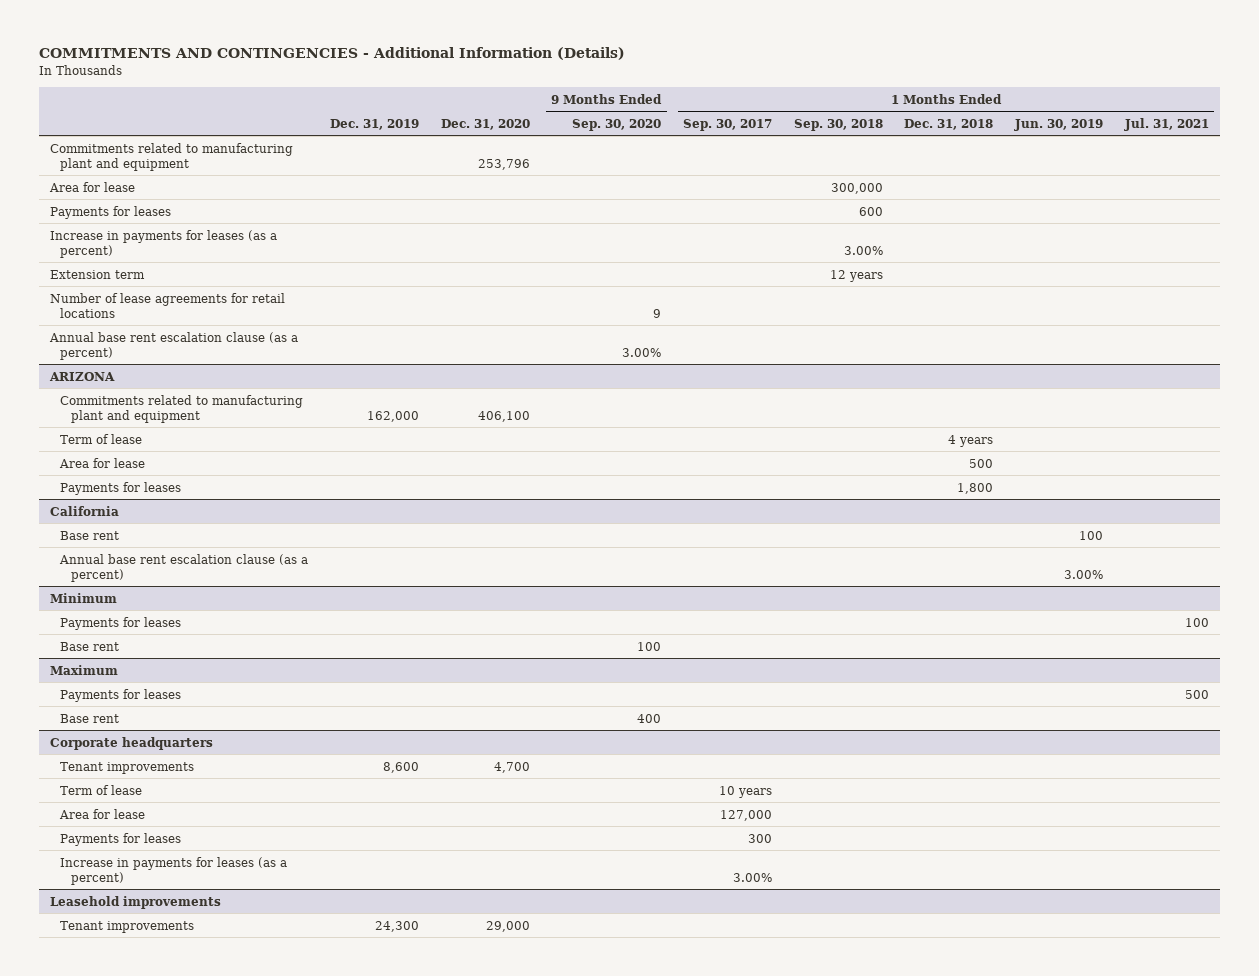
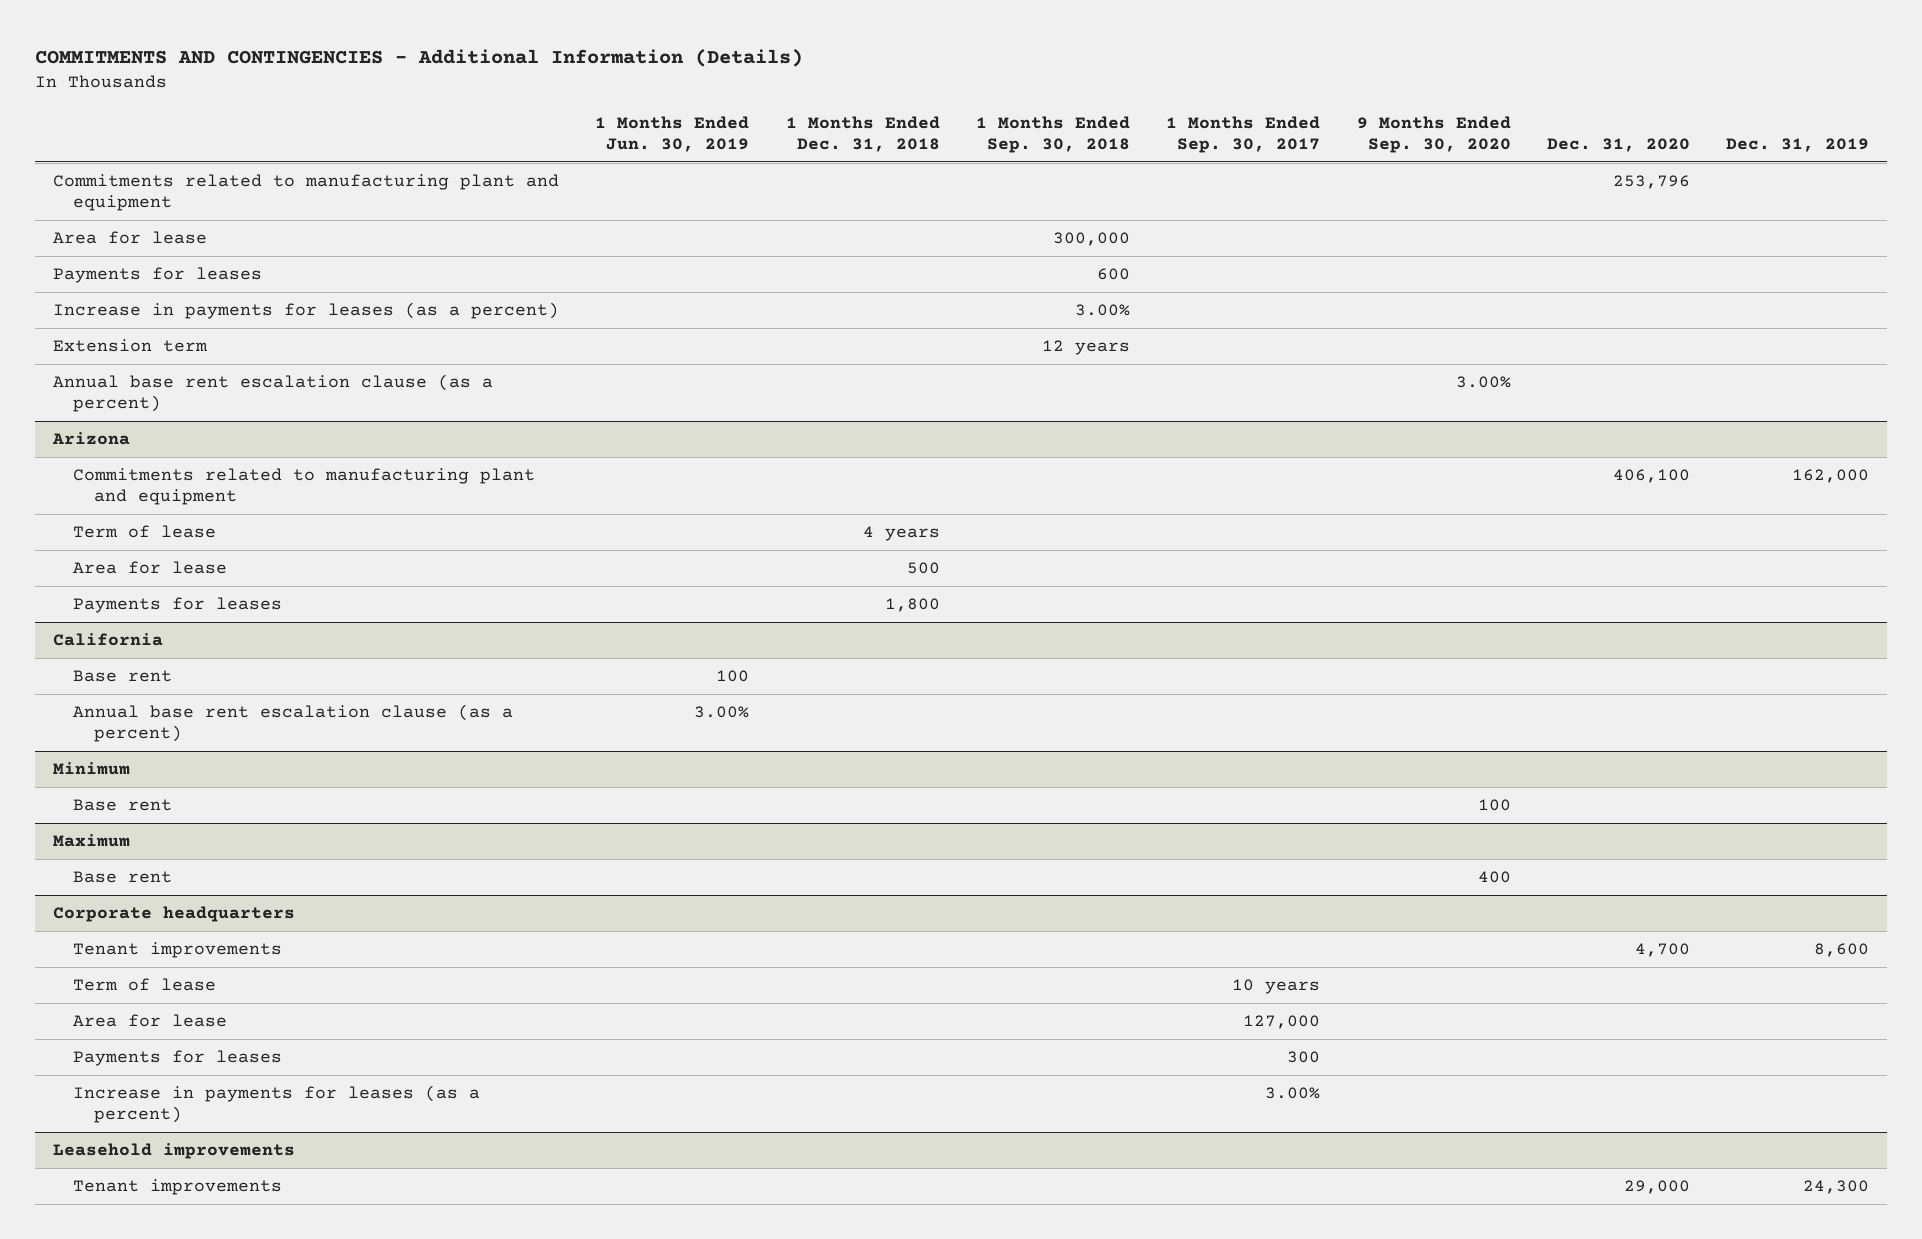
[1123,117,1209,131] Jul. 31, 2021 -> none
[50,292,286,318] Number of lease agreements for retail locations -> none
[49,371,116,381] ARIZONA -> [51,431,130,445] Arizona
[60,616,182,630] Payments for leases -> none
[60,688,182,702] Payments for leases -> none

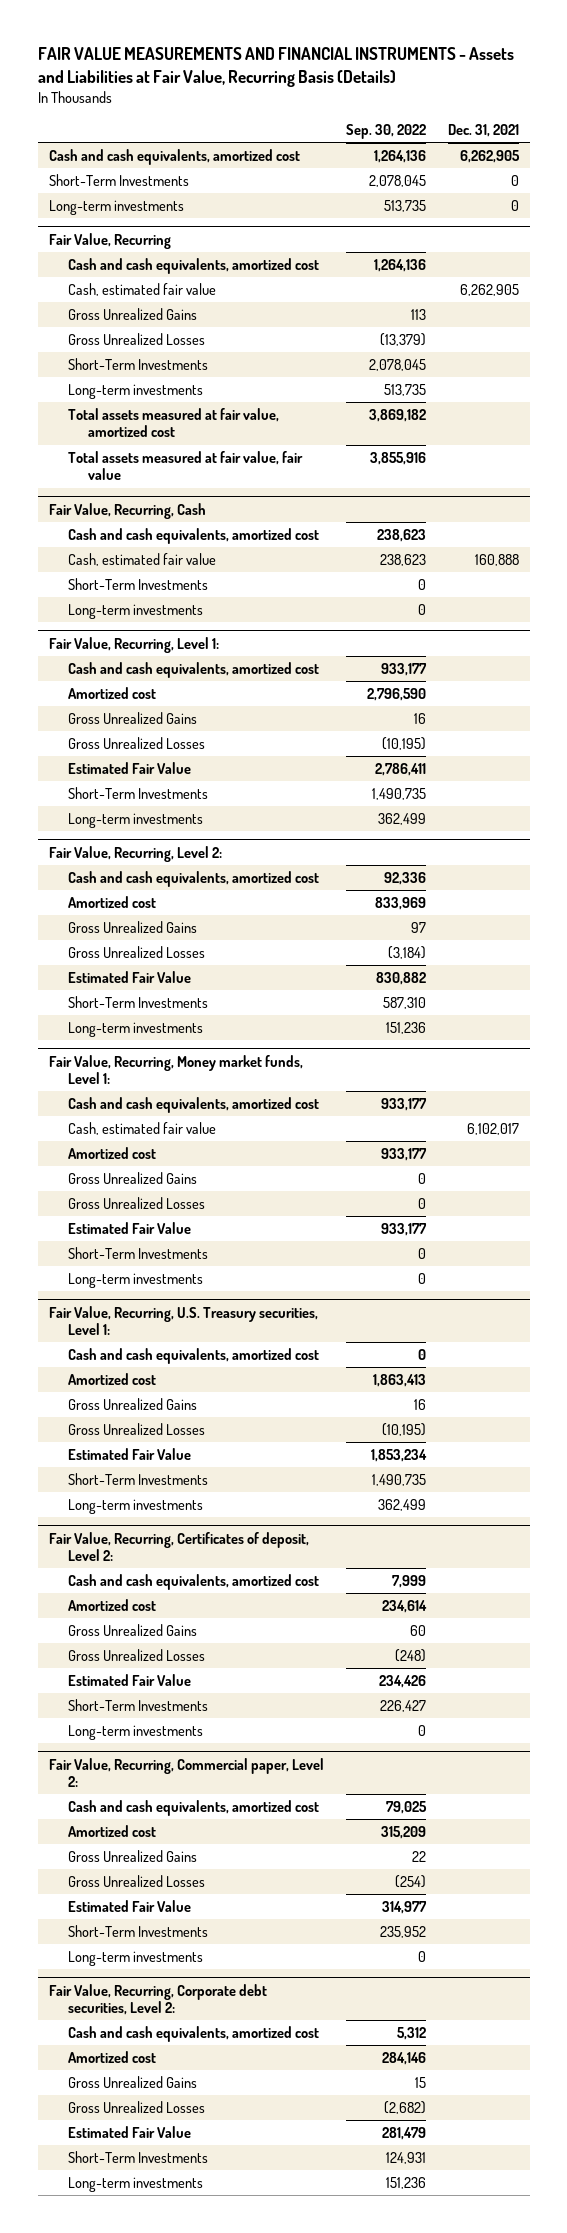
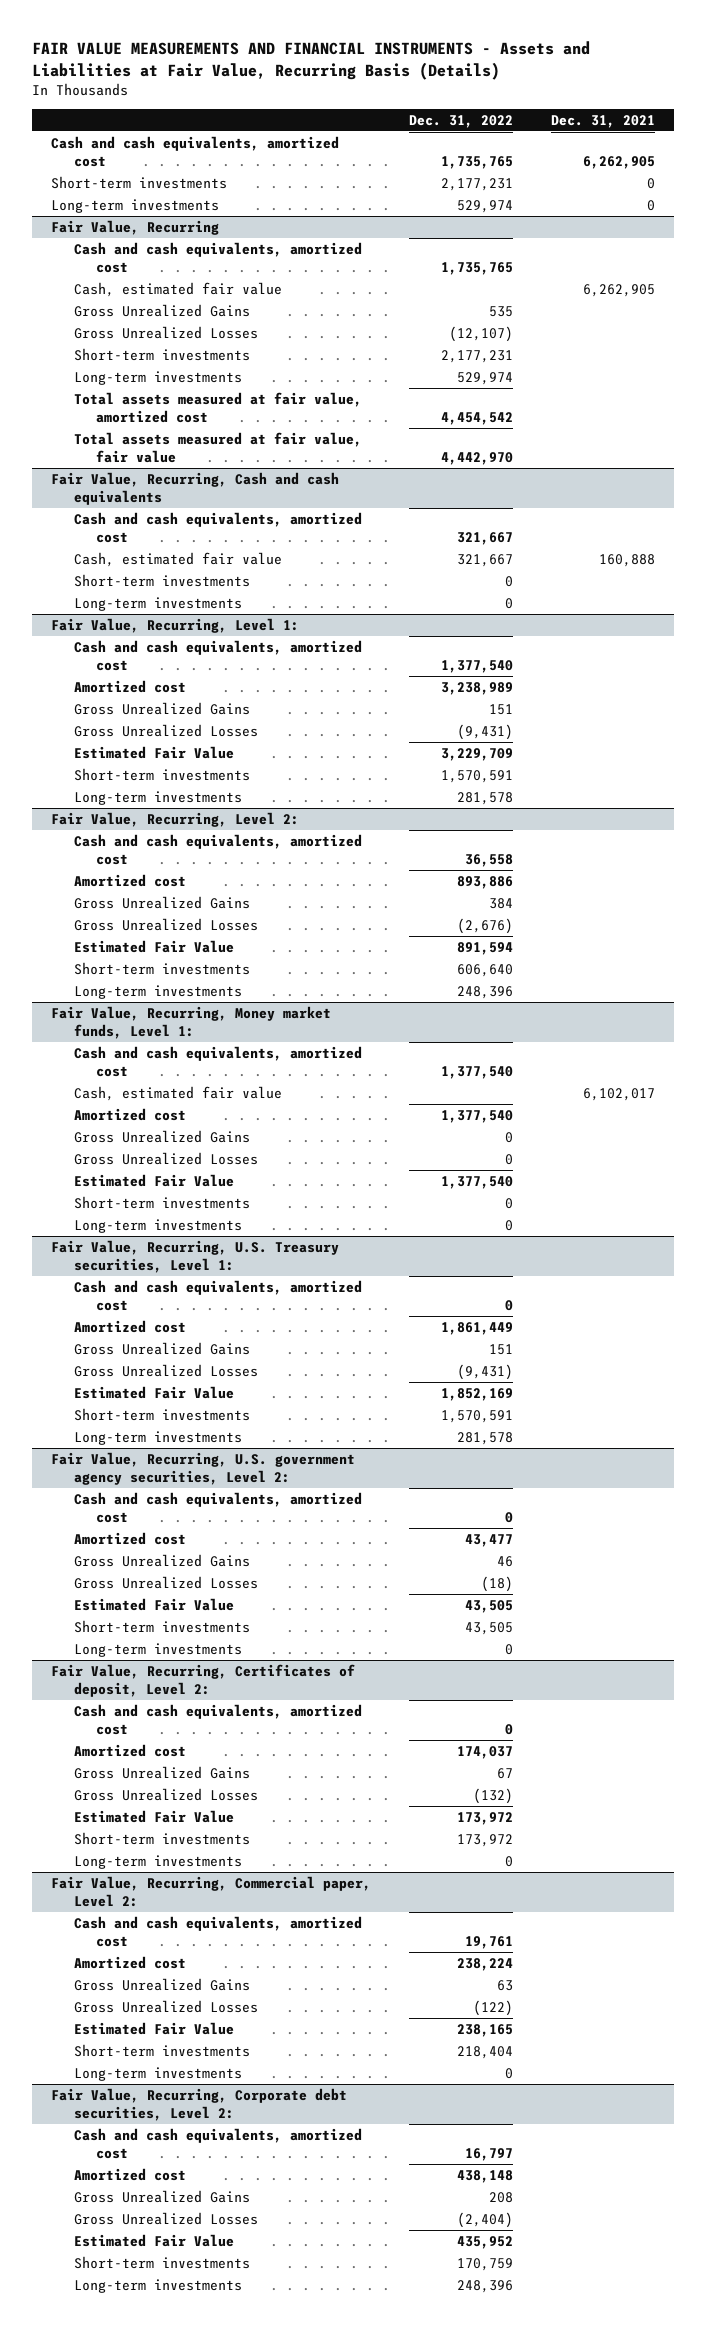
[345,124,426,140] Sep. 30, 2022 -> none
none -> [409,114,514,128] Dec. 31, 2022
[48,173,189,186] Short-Term Investments -> [51,175,228,189] Short-term investments
[68,357,209,370] Short-Term Investments -> [73,347,250,361] Short-term investments
[48,502,206,519] Fair Value, Recurring, Cash -> [51,471,340,505] Fair Value, Recurring, Cash and cash equivalents
[68,577,209,590] Short-Term Investments -> [73,573,250,587] Short-term investments
[68,786,209,799] Short-Term Investments -> [73,767,250,781] Short-term investments
[68,995,209,1008] Short-Term Investments -> [73,961,250,975] Short-term investments
[68,1246,209,1259] Short-Term Investments -> [73,1195,250,1209] Short-term investments
[68,1472,209,1485] Short-Term Investments -> [73,1407,250,1421] Short-term investments
none -> [51,1451,356,1485] Fair Value, Recurring, U.S. government agency securities, Level 2:
none -> [73,1491,362,1523] Cash and cash equivalents, amortized cost
none -> [73,1531,186,1545] Amortized cost
none -> [73,1553,250,1567] Gross Unrealized Gains
none -> [73,1575,258,1589] Gross Unrealized Losses
none -> [73,1597,234,1611] Estimated Fair Value
none -> [73,1619,250,1633] Short-term investments
none -> [73,1642,242,1657] Long-term investments
[68,1698,209,1711] Short-Term Investments -> [73,1831,250,1845] Short-term investments
[68,1924,209,1937] Short-Term Investments -> [73,2043,250,2057] Short-term investments
[68,2150,209,2163] Short-Term Investments -> [73,2255,250,2269] Short-term investments

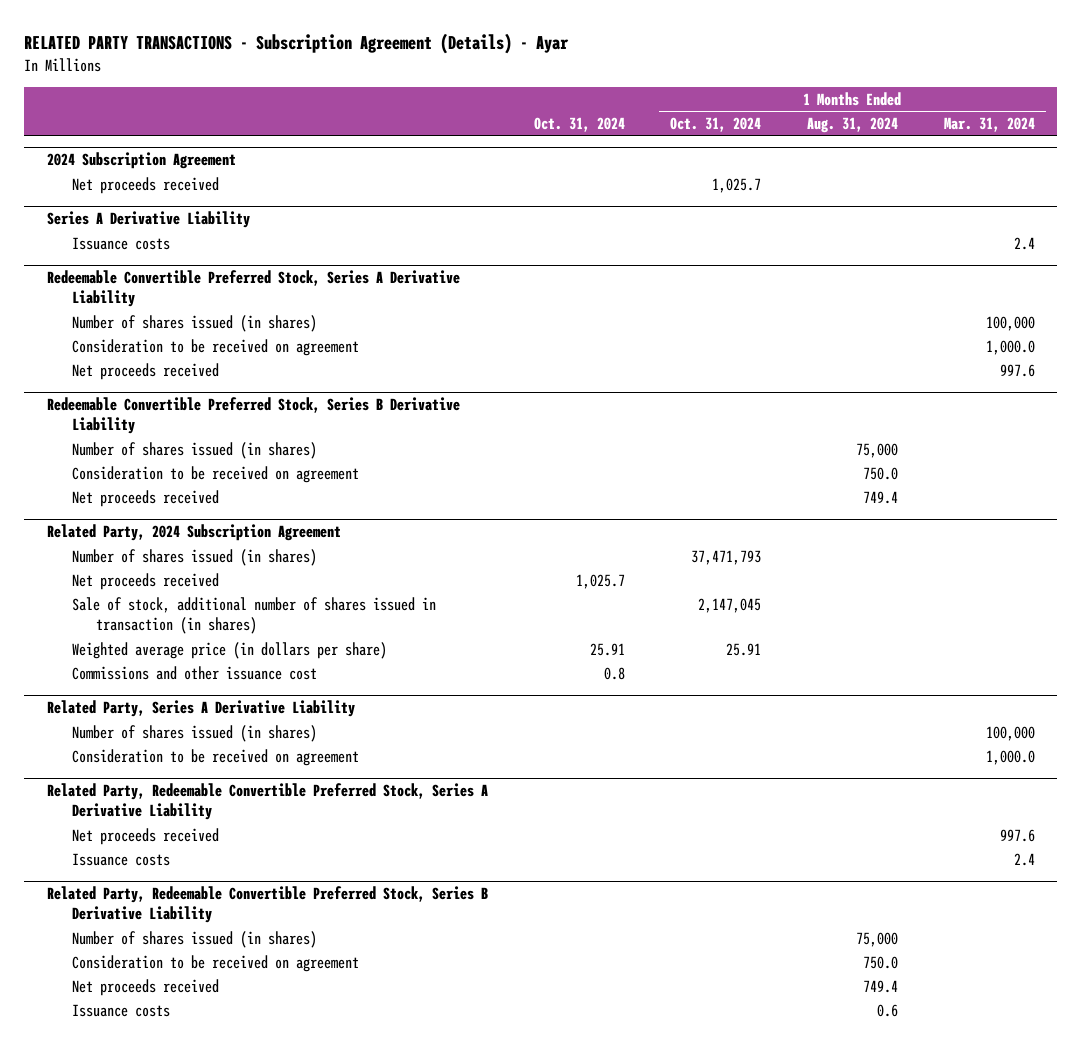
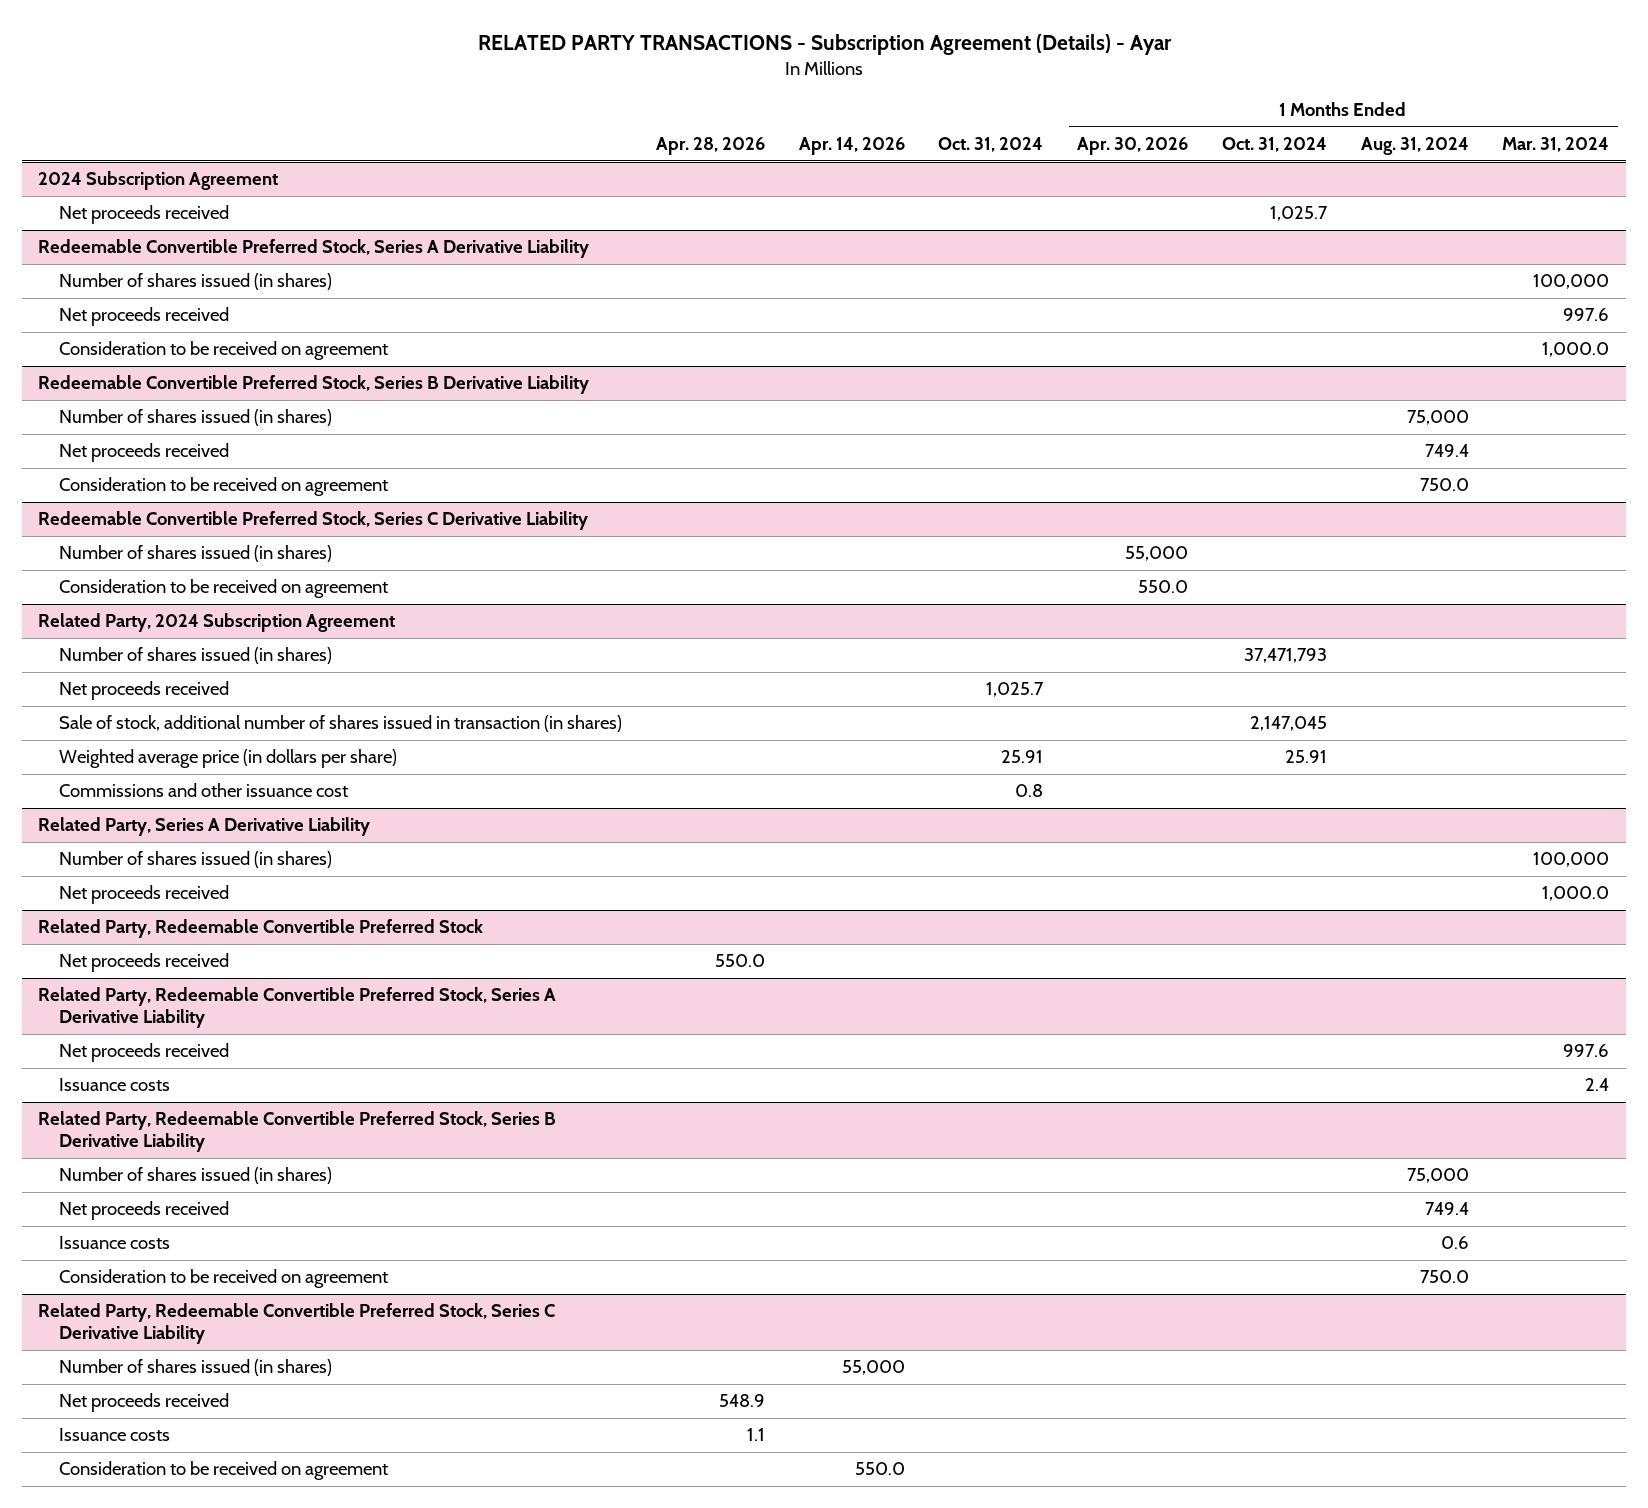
none -> [656,137,766,156] Apr. 28, 2026
none -> [798,137,905,156] Apr. 14, 2026
none -> [1077,137,1189,156] Apr. 30, 2026
[46,210,250,228] Series A Derivative Liability -> none
[71,236,170,250] Issuance costs -> none
[71,338,359,356] Consideration to be received on agreement -> [59,341,389,361] Consideration to be received on agreement
[71,465,359,483] Consideration to be received on agreement -> [59,477,389,497] Consideration to be received on agreement
none -> [38,511,589,531] Redeemable Convertible Preferred Stock, Series C Derivative Liability
none -> [59,545,333,563] Number of shares issued (in shares)
none -> [59,579,389,599] Consideration to be received on agreement
[71,748,359,766] Consideration to be received on agreement -> none
none -> [59,885,230,905] Net proceeds received
none -> [38,919,484,939] Related Party, Redeemable Convertible Preferred Stock
none -> [59,953,230,973] Net proceeds received
[71,954,359,972] Consideration to be received on agreement -> [59,1269,389,1289] Consideration to be received on agreement
none -> [38,1303,556,1345] Related Party, Redeemable Convertible Preferred Stock, Series C Derivative Liability
none -> [59,1359,333,1377] Number of shares issued (in shares)
none -> [59,1393,230,1413] Net proceeds received
none -> [59,1428,171,1442] Issuance costs
none -> [59,1461,389,1481] Consideration to be received on agreement

